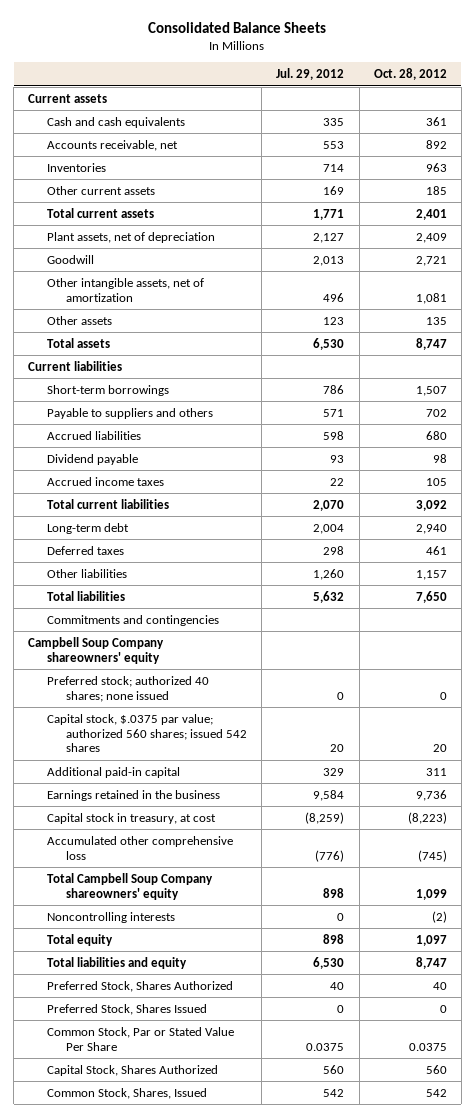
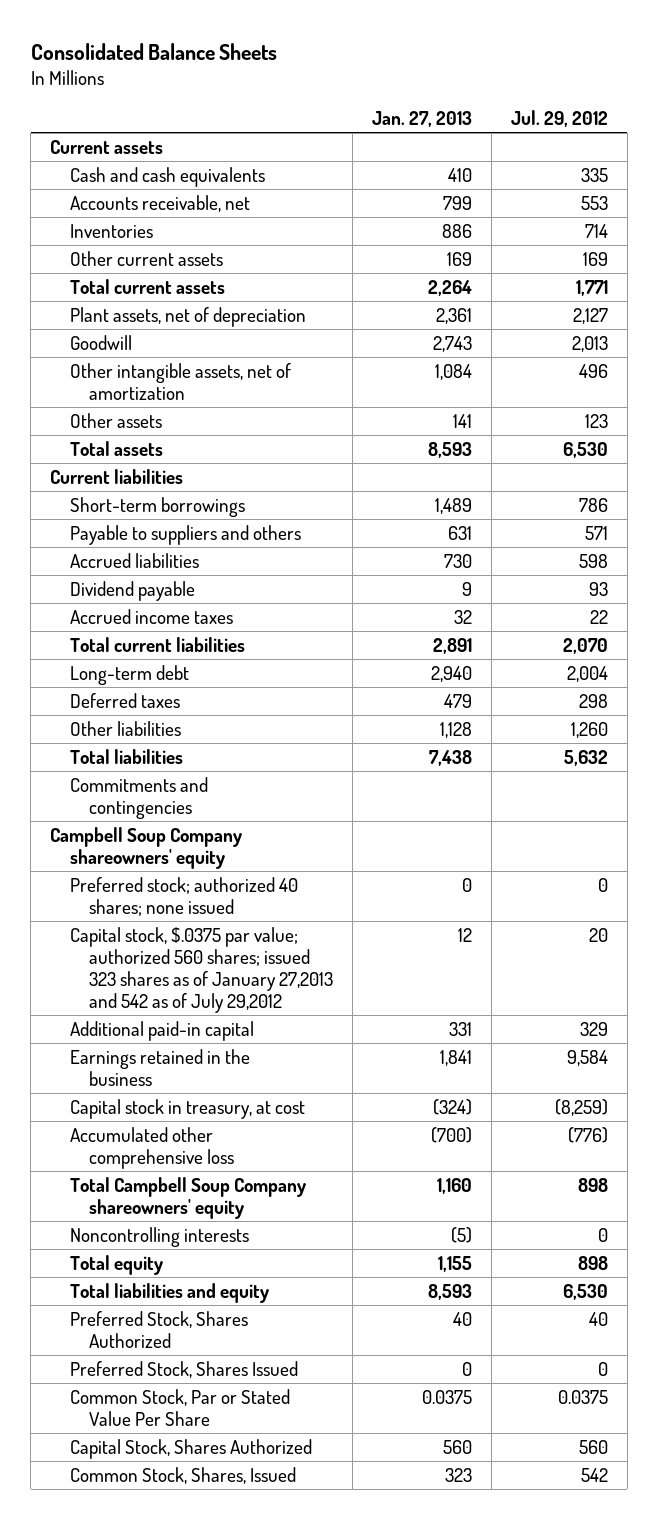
[373,68,447,81] Oct. 28, 2012 -> none
none -> [371,111,472,128] Jan. 27, 2013
[47,713,248,753] Capital stock, $.0375 par value; authorized 560 shares; issued 542 shares -> [69,926,333,1014] Capital stock, $.0375 par value; authorized 560 shares; issued 323 shares as of January 27,2013 and 542 as of July 29,2012

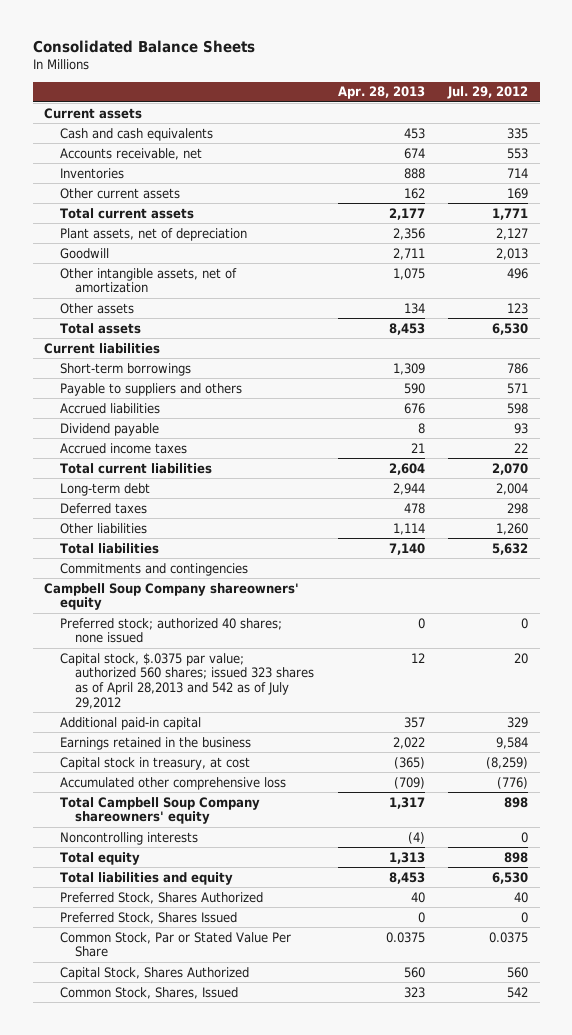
[371,111,472,128] Jan. 27, 2013 -> none
none -> [337,86,425,100] Apr. 28, 2013
[69,926,333,1014] Capital stock, $.0375 par value; authorized 560 shares; issued 323 shares as of January 27,2013 and 542 as of July 29,2012 -> [59,652,315,710] Capital stock, $.0375 par value; authorized 560 shares; issued 323 shares as of April 28,2013 and 542 as of July 29,2012

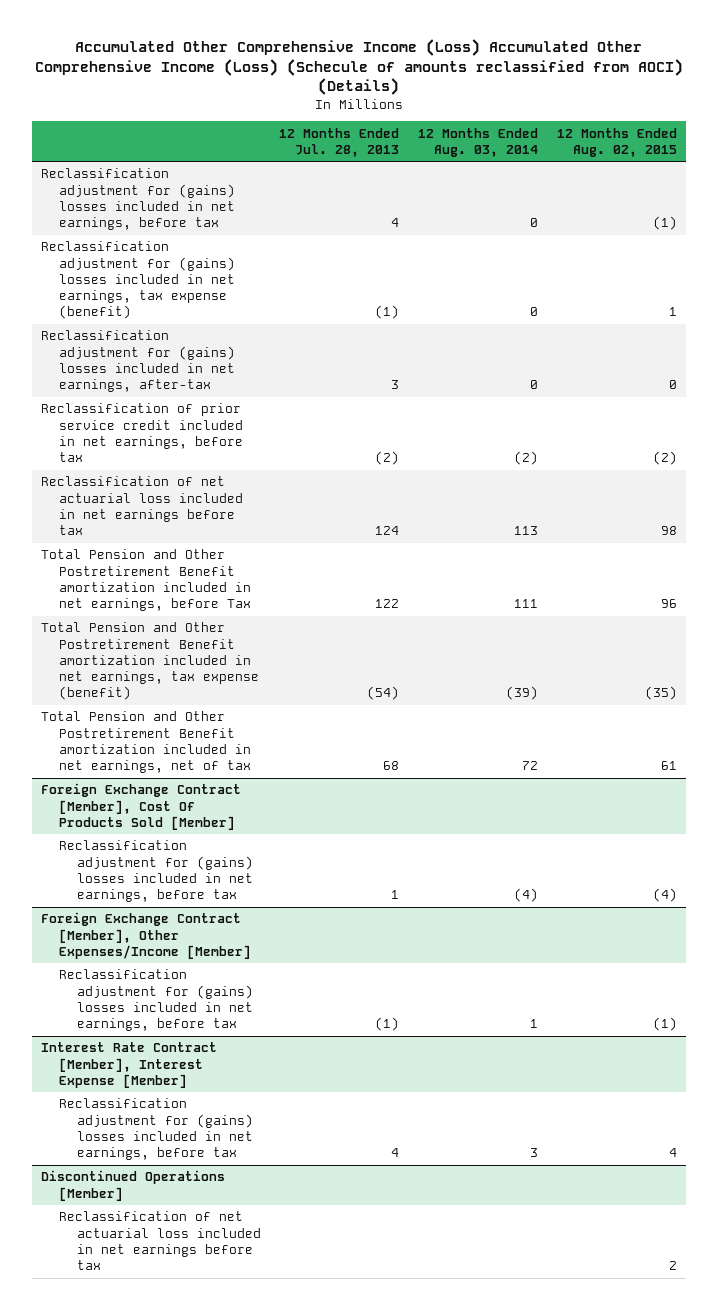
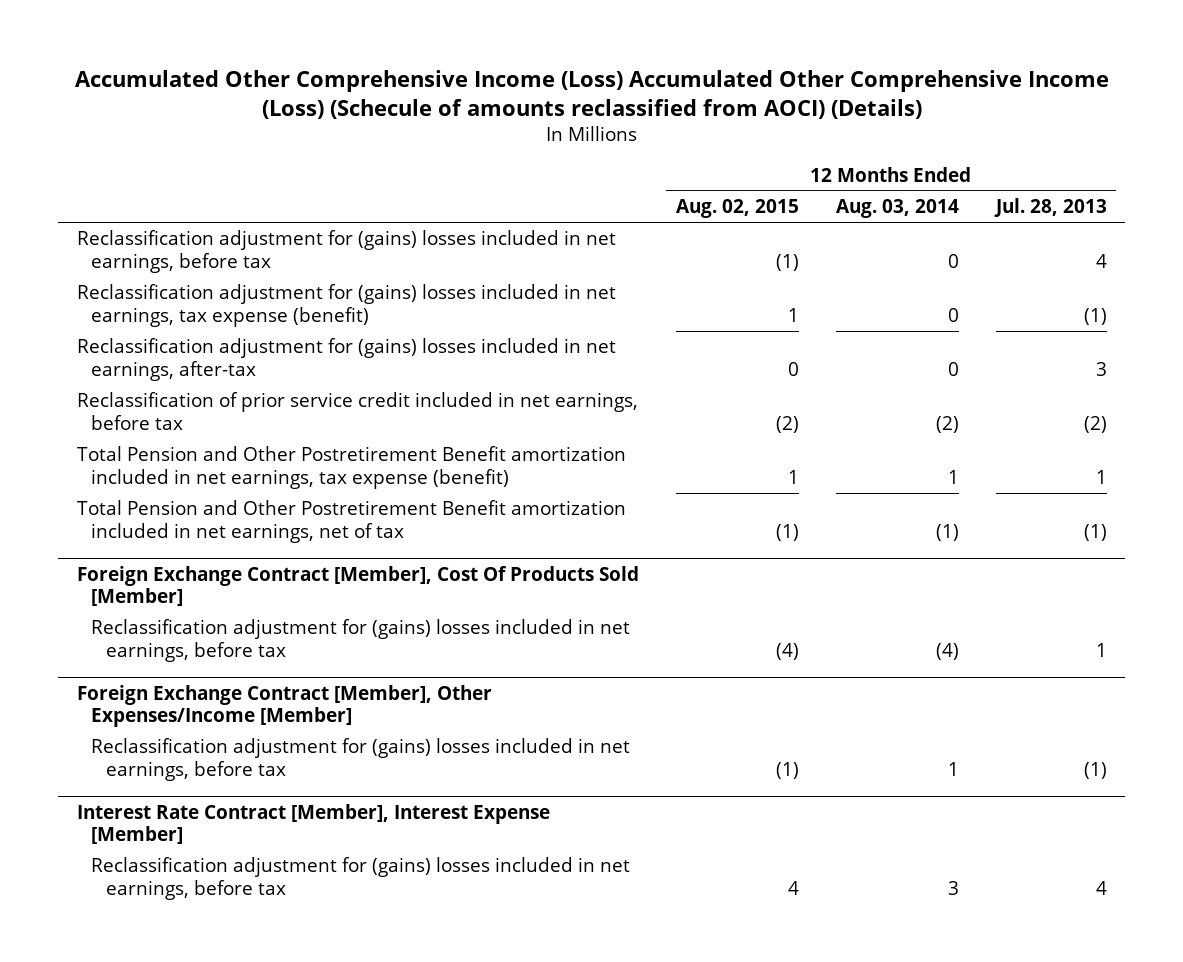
[41,476,244,536] Reclassification of net actuarial loss included in net earnings before tax -> none
[41,549,252,612] Total Pension and Other Postretirement Benefit amortization included in net earnings, before Tax -> none
[367,686,400,701] (54) -> [1095,469,1107,484] 1
[506,686,539,701] (39) -> [947,469,959,484] 1
[644,686,677,701] (35) -> [787,469,799,484] 1
[383,761,400,771] 68 -> [1083,523,1107,541] (1)
[522,761,539,771] 72 -> [935,523,959,541] (1)
[660,761,677,771] 61 -> [775,523,799,541] (1)
[41,1170,226,1201] Discontinued Operations [Member] -> none
[59,1211,261,1271] Reclassification of net actuarial loss included in net earnings before tax -> none

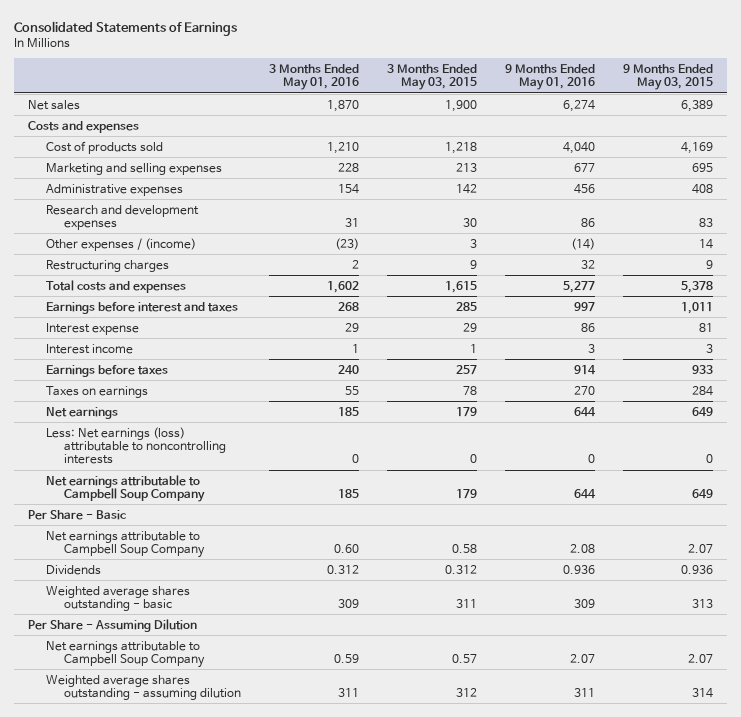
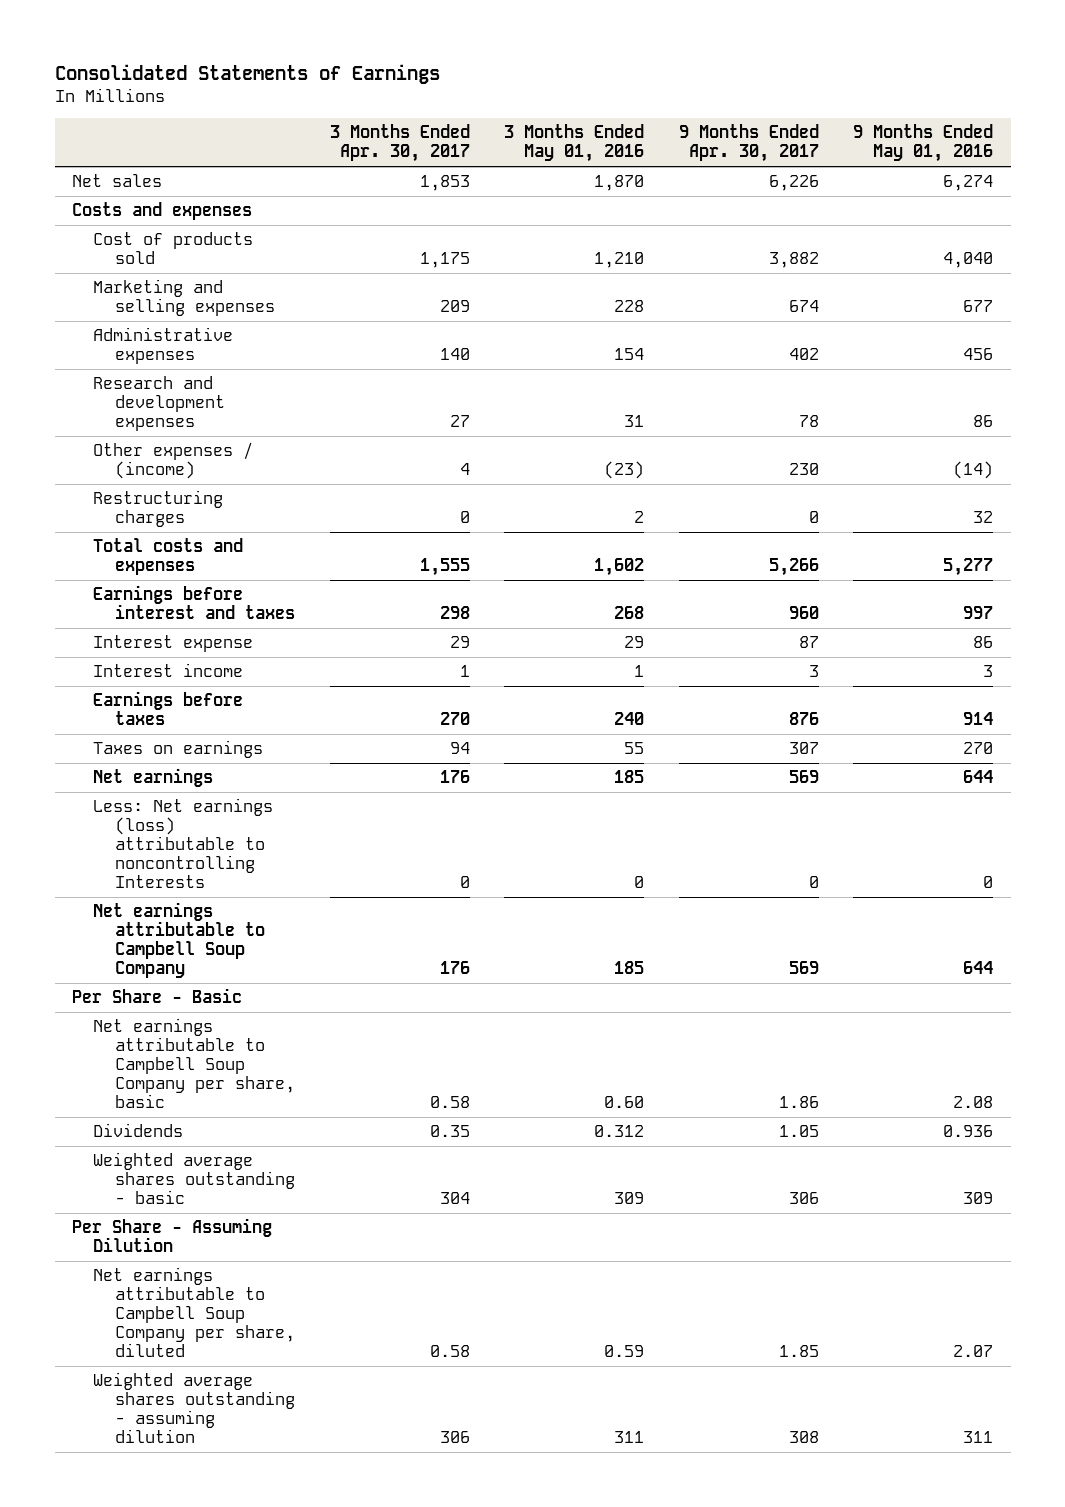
[387,63,478,91] 3 Months Ended May 03, 2015 -> none
[623,63,714,91] 9 Months Ended May 03, 2015 -> none
none -> [329,124,470,163] 3 Months Ended Apr. 30, 2017
none -> [678,124,819,163] 9 Months Ended Apr. 30, 2017
[45,426,226,464] Less: Net earnings (loss) attributable to noncontrolling interests -> [93,798,274,889] Less: Net earnings (loss) attributable to noncontrolling Interests
[45,530,205,558] Net earnings attributable to Campbell Soup Company -> [93,1018,295,1109] Net earnings attributable to Campbell Soup Company per share, basic
[45,640,205,668] Net earnings attributable to Campbell Soup Company -> [93,1267,295,1358] Net earnings attributable to Campbell Soup Company per share, diluted

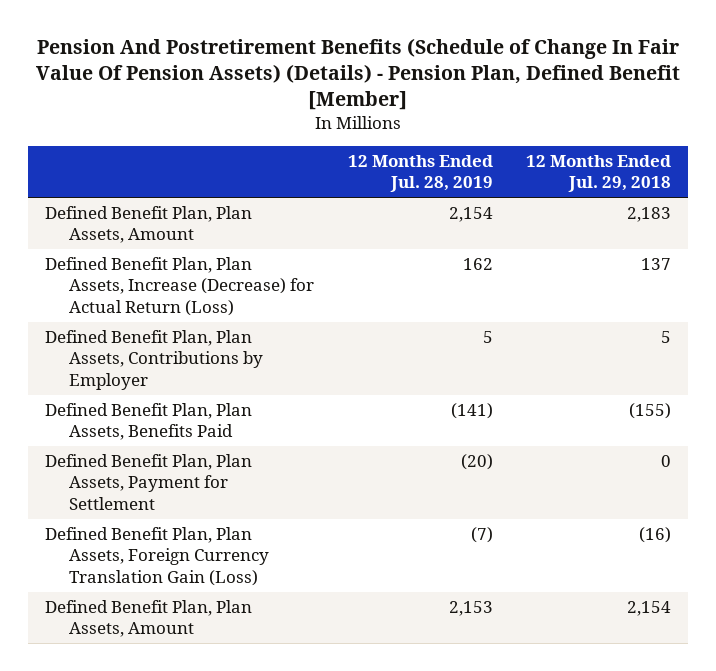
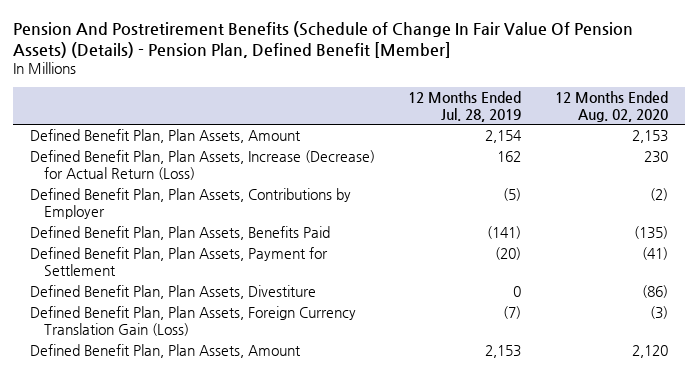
[526,154,672,193] 12 Months Ended Jul. 29, 2018 -> none
none -> [554,90,668,122] 12 Months Ended Aug. 02, 2020
[482,330,493,343] 5 -> [503,188,522,202] (5)
none -> [29,285,316,300] Defined Benefit Plan, Plan Assets, Divestiture

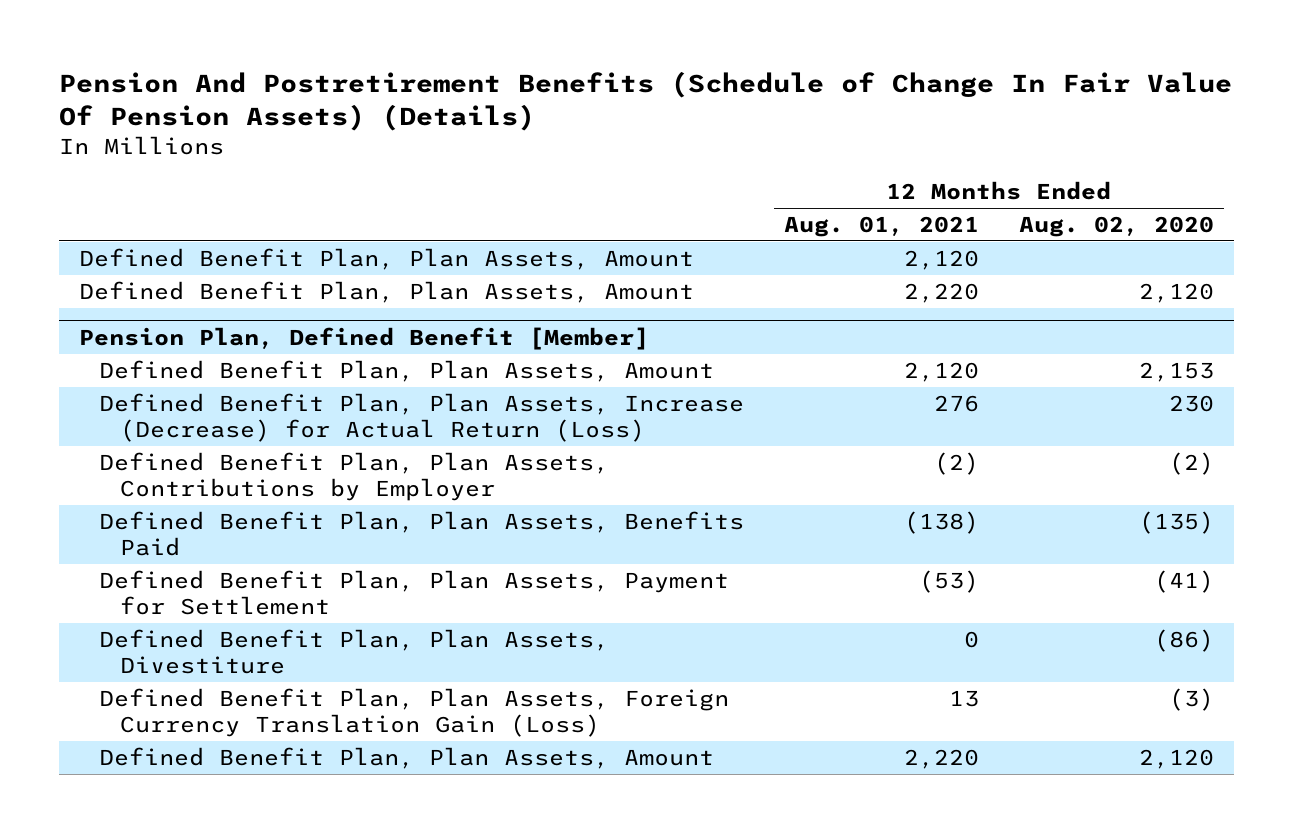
[12,20,633,58] Pension And Postretirement Benefits (Schedule of Change In Fair Value Of Pension Assets) (Details) - Pension Plan, Defined Benefit [Member] -> [58,71,1232,132] Pension And Postretirement Benefits (Schedule of Change In Fair Value Of Pension Assets) (Details)
[408,90,522,122] 12 Months Ended Jul. 28, 2019 -> none
none -> [784,215,980,237] Aug. 01, 2021
none -> [78,247,694,270] Defined Benefit Plan, Plan Assets, Amount
none -> [78,280,694,303] Defined Benefit Plan, Plan Assets, Amount
none -> [78,326,649,350] Pension Plan, Defined Benefit [Member]

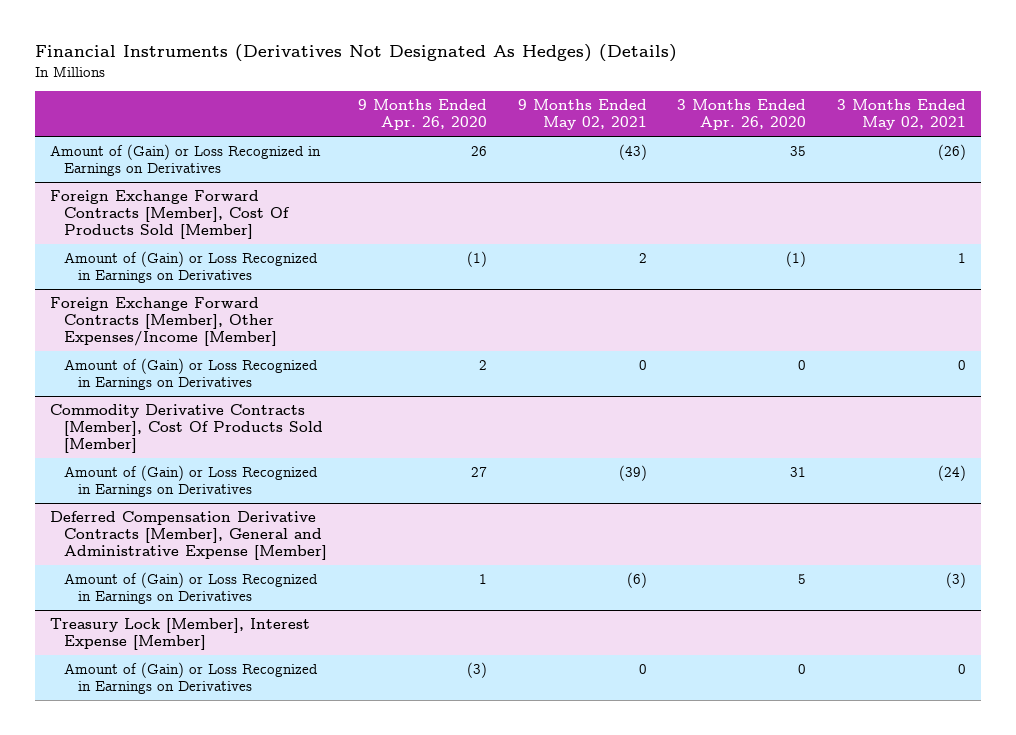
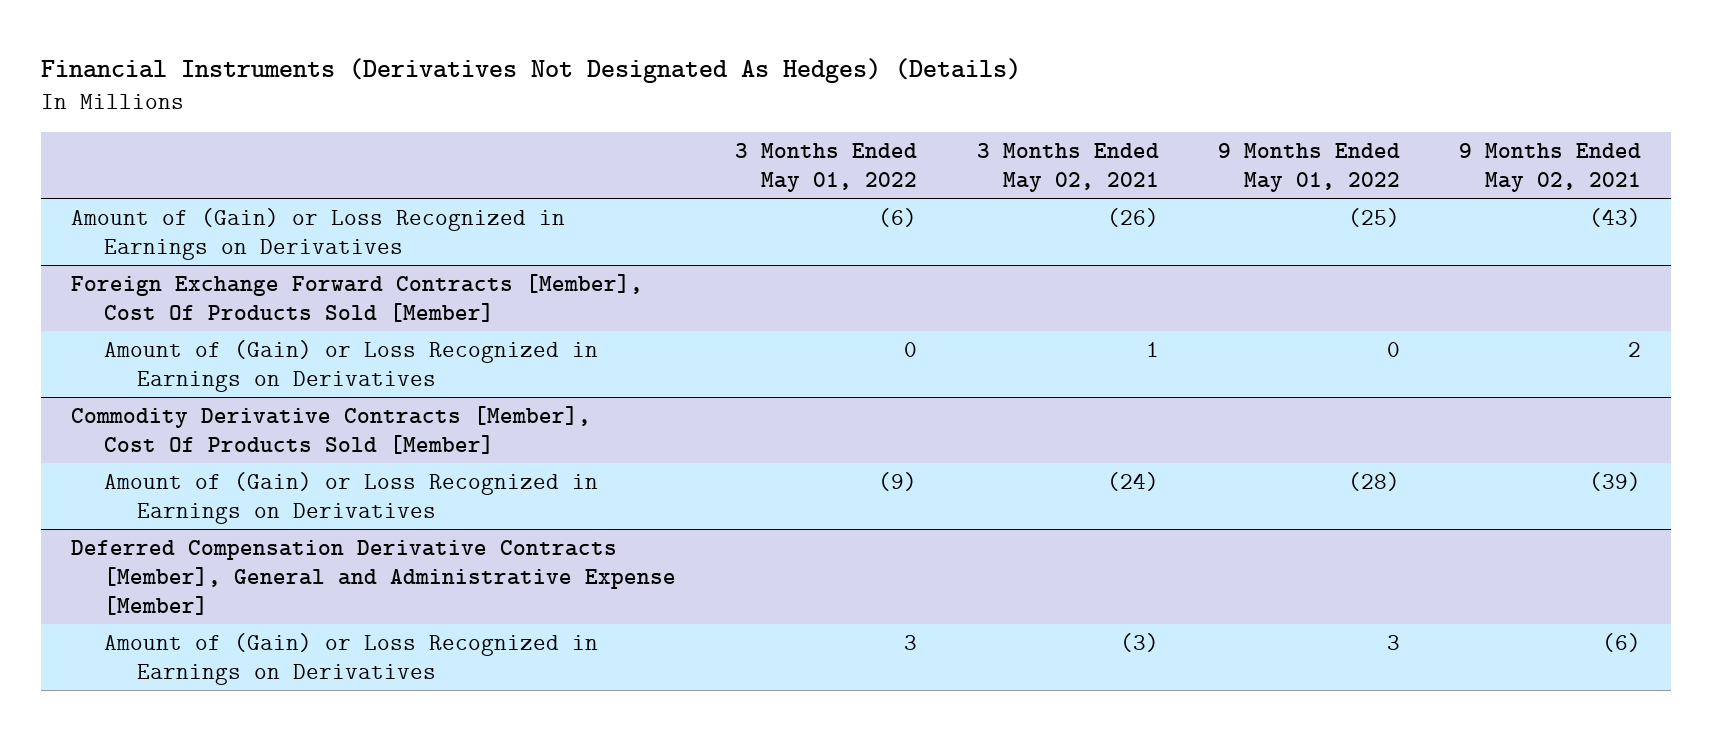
[357,98,487,131] 9 Months Ended Apr. 26, 2020 -> none
[677,98,807,131] 3 Months Ended Apr. 26, 2020 -> none
none -> [735,142,918,192] 3 Months Ended May 01, 2022
none -> [1217,142,1400,192] 9 Months Ended May 01, 2022
[50,296,277,347] Foreign Exchange Forward Contracts [Member], Other Expenses/Income [Member] -> none
[63,357,318,391] Amount of (Gain) or Loss Recognized in Earnings on Derivatives -> none
[50,617,311,651] Treasury Lock [Member], Interest Expense [Member] -> none
[63,661,318,695] Amount of (Gain) or Loss Recognized in Earnings on Derivatives -> none

